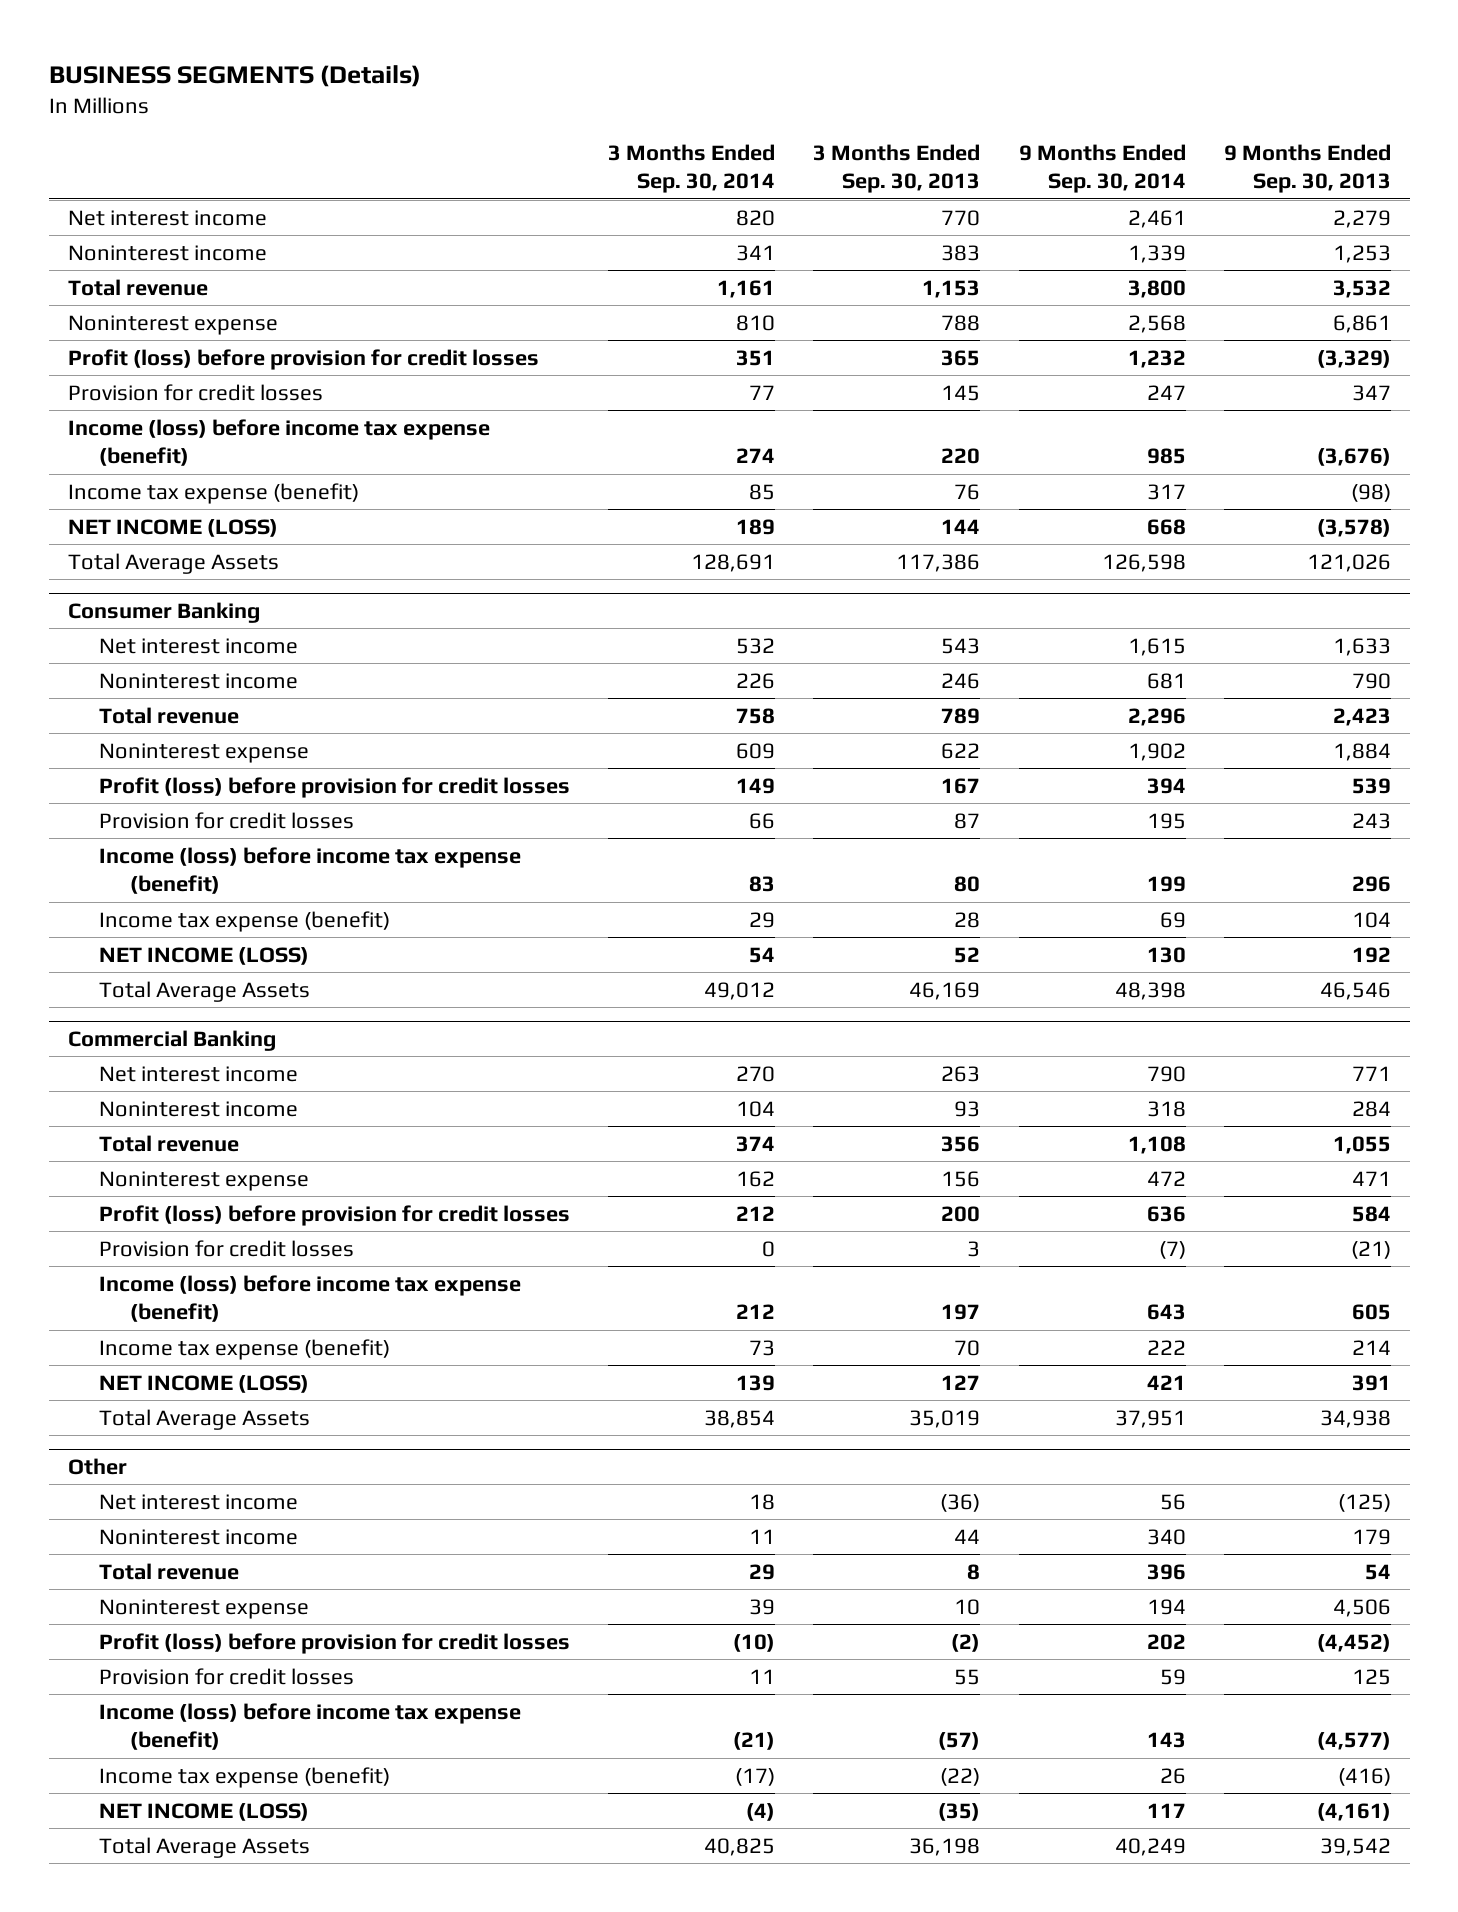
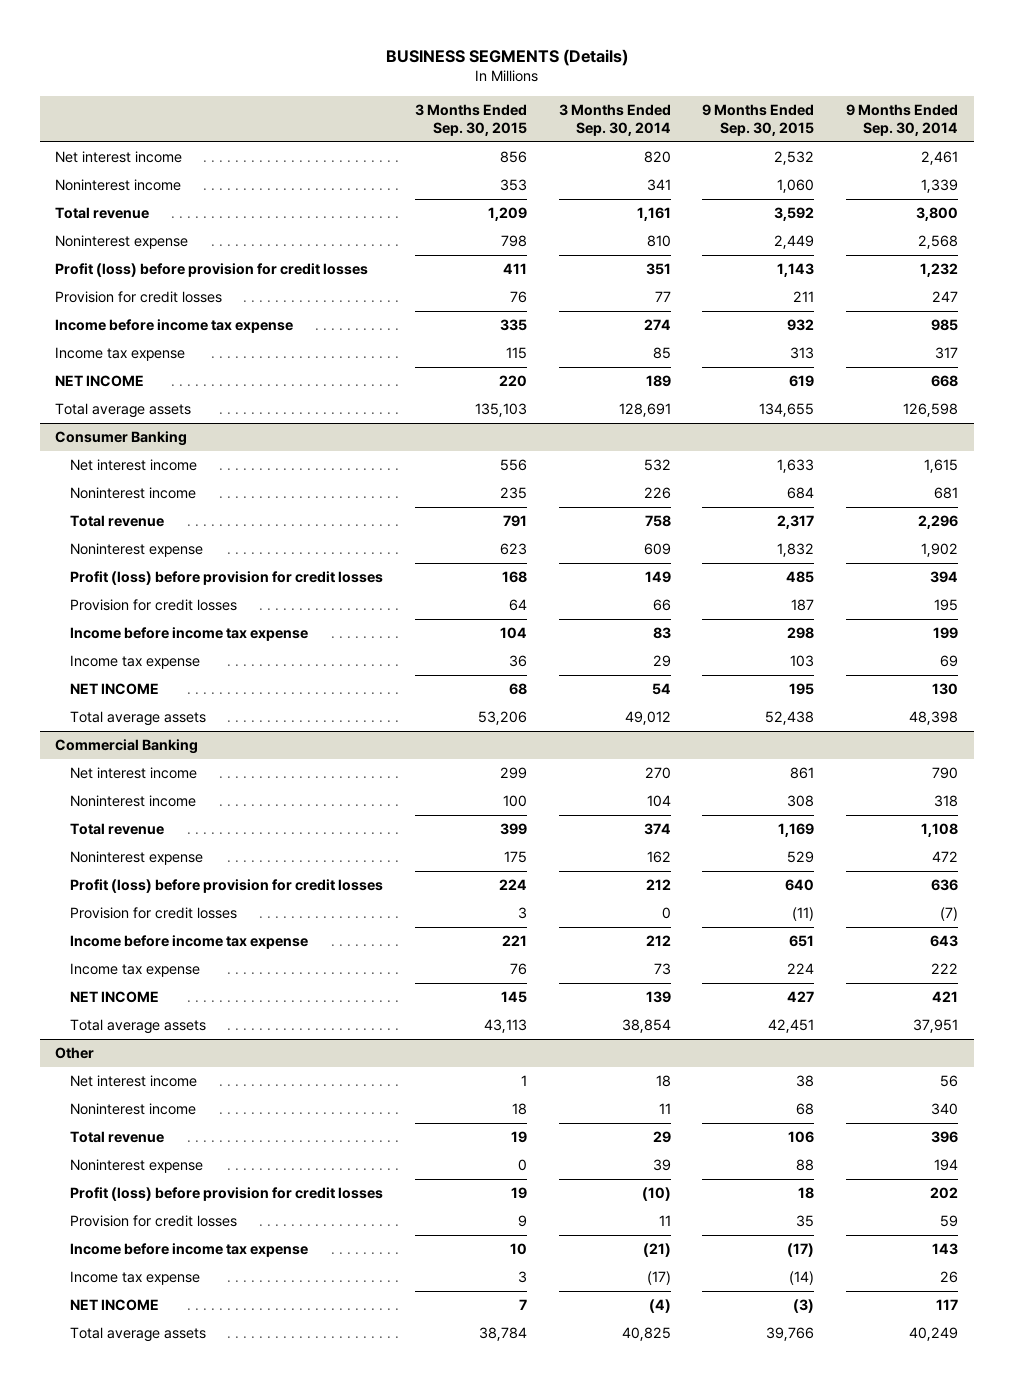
[813,143,981,194] 3 Months Ended Sep. 30, 2013 -> none
[1223,143,1391,194] 9 Months Ended Sep. 30, 2013 -> none
none -> [415,103,528,137] 3 Months Ended Sep. 30, 2015
none -> [702,103,815,137] 9 Months Ended Sep. 30, 2015
[67,418,490,467] Income (loss) before income tax expense (benefit) -> [55,318,294,333] Income before income tax expense
[67,482,359,504] Income tax expense (benefit) -> [55,346,186,361] Income tax expense
[67,518,278,537] NET INCOME (LOSS) -> [55,374,145,387] NET INCOME
[67,552,279,574] Total Average Assets -> [55,402,192,418] Total average assets
[98,846,521,895] Income (loss) before income tax expense (benefit) -> [70,626,309,641] Income before income tax expense
[98,910,390,932] Income tax expense (benefit) -> [70,654,201,669] Income tax expense
[98,946,309,965] NET INCOME (LOSS) -> [70,682,160,695] NET INCOME
[98,980,310,1002] Total Average Assets -> [70,710,207,726] Total average assets
[98,1274,521,1323] Income (loss) before income tax expense (benefit) -> [70,934,309,949] Income before income tax expense
[98,1338,390,1360] Income tax expense (benefit) -> [70,962,201,977] Income tax expense
[98,1374,309,1393] NET INCOME (LOSS) -> [70,990,160,1003] NET INCOME
[98,1408,310,1430] Total Average Assets -> [70,1018,207,1034] Total average assets
[98,1702,521,1751] Income (loss) before income tax expense (benefit) -> [70,1242,309,1257] Income before income tax expense
[98,1766,390,1788] Income tax expense (benefit) -> [70,1270,201,1285] Income tax expense
[98,1802,309,1821] NET INCOME (LOSS) -> [70,1298,160,1311] NET INCOME
[98,1836,310,1858] Total Average Assets -> [70,1326,207,1342] Total average assets

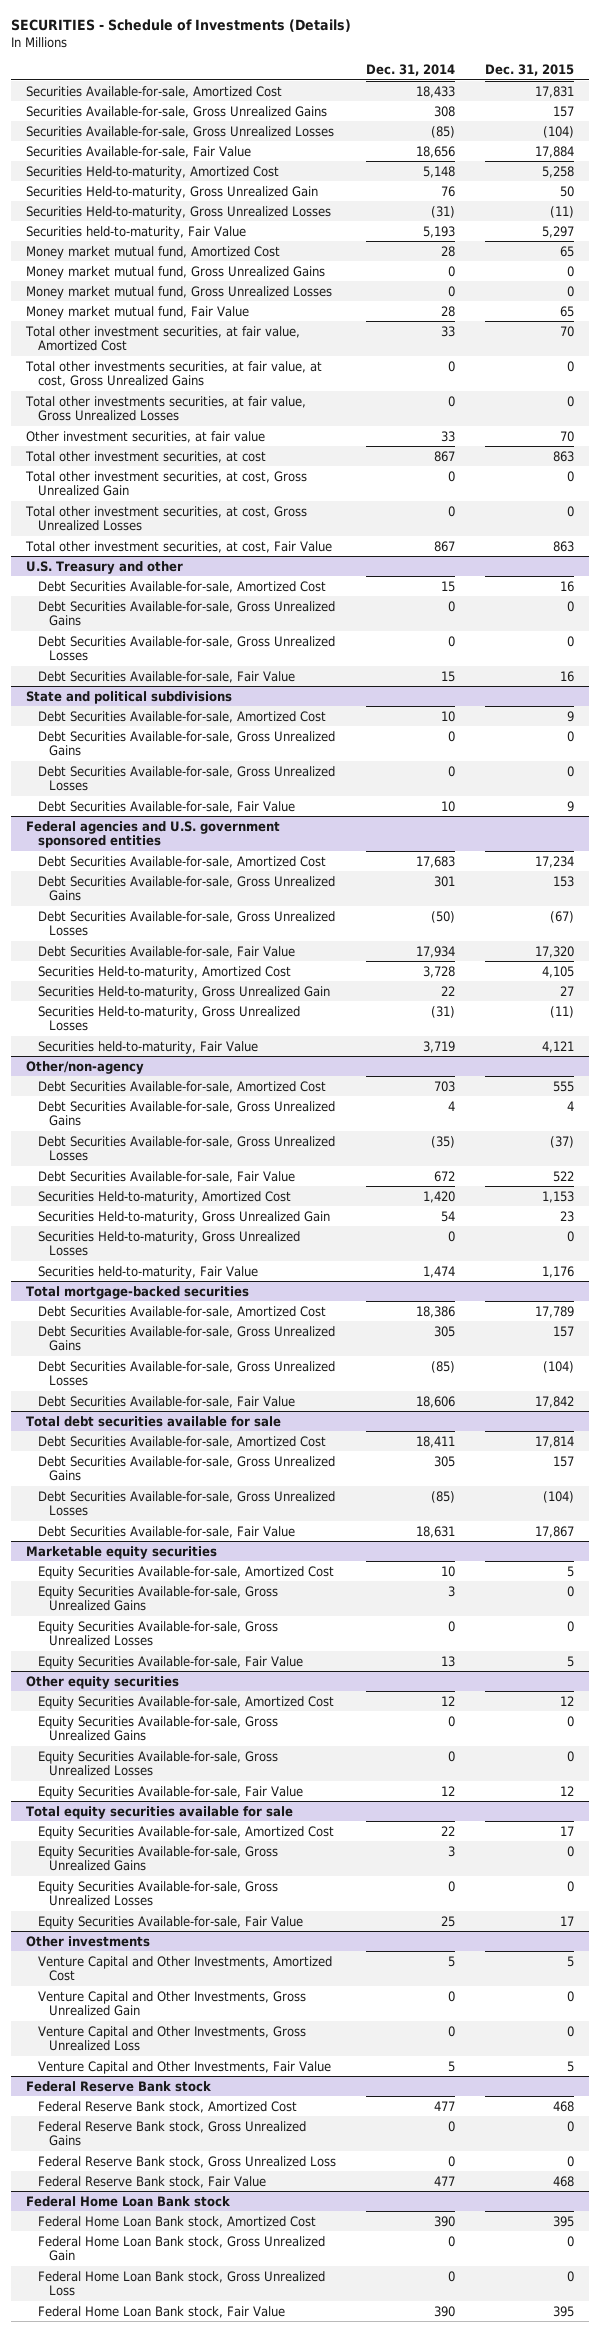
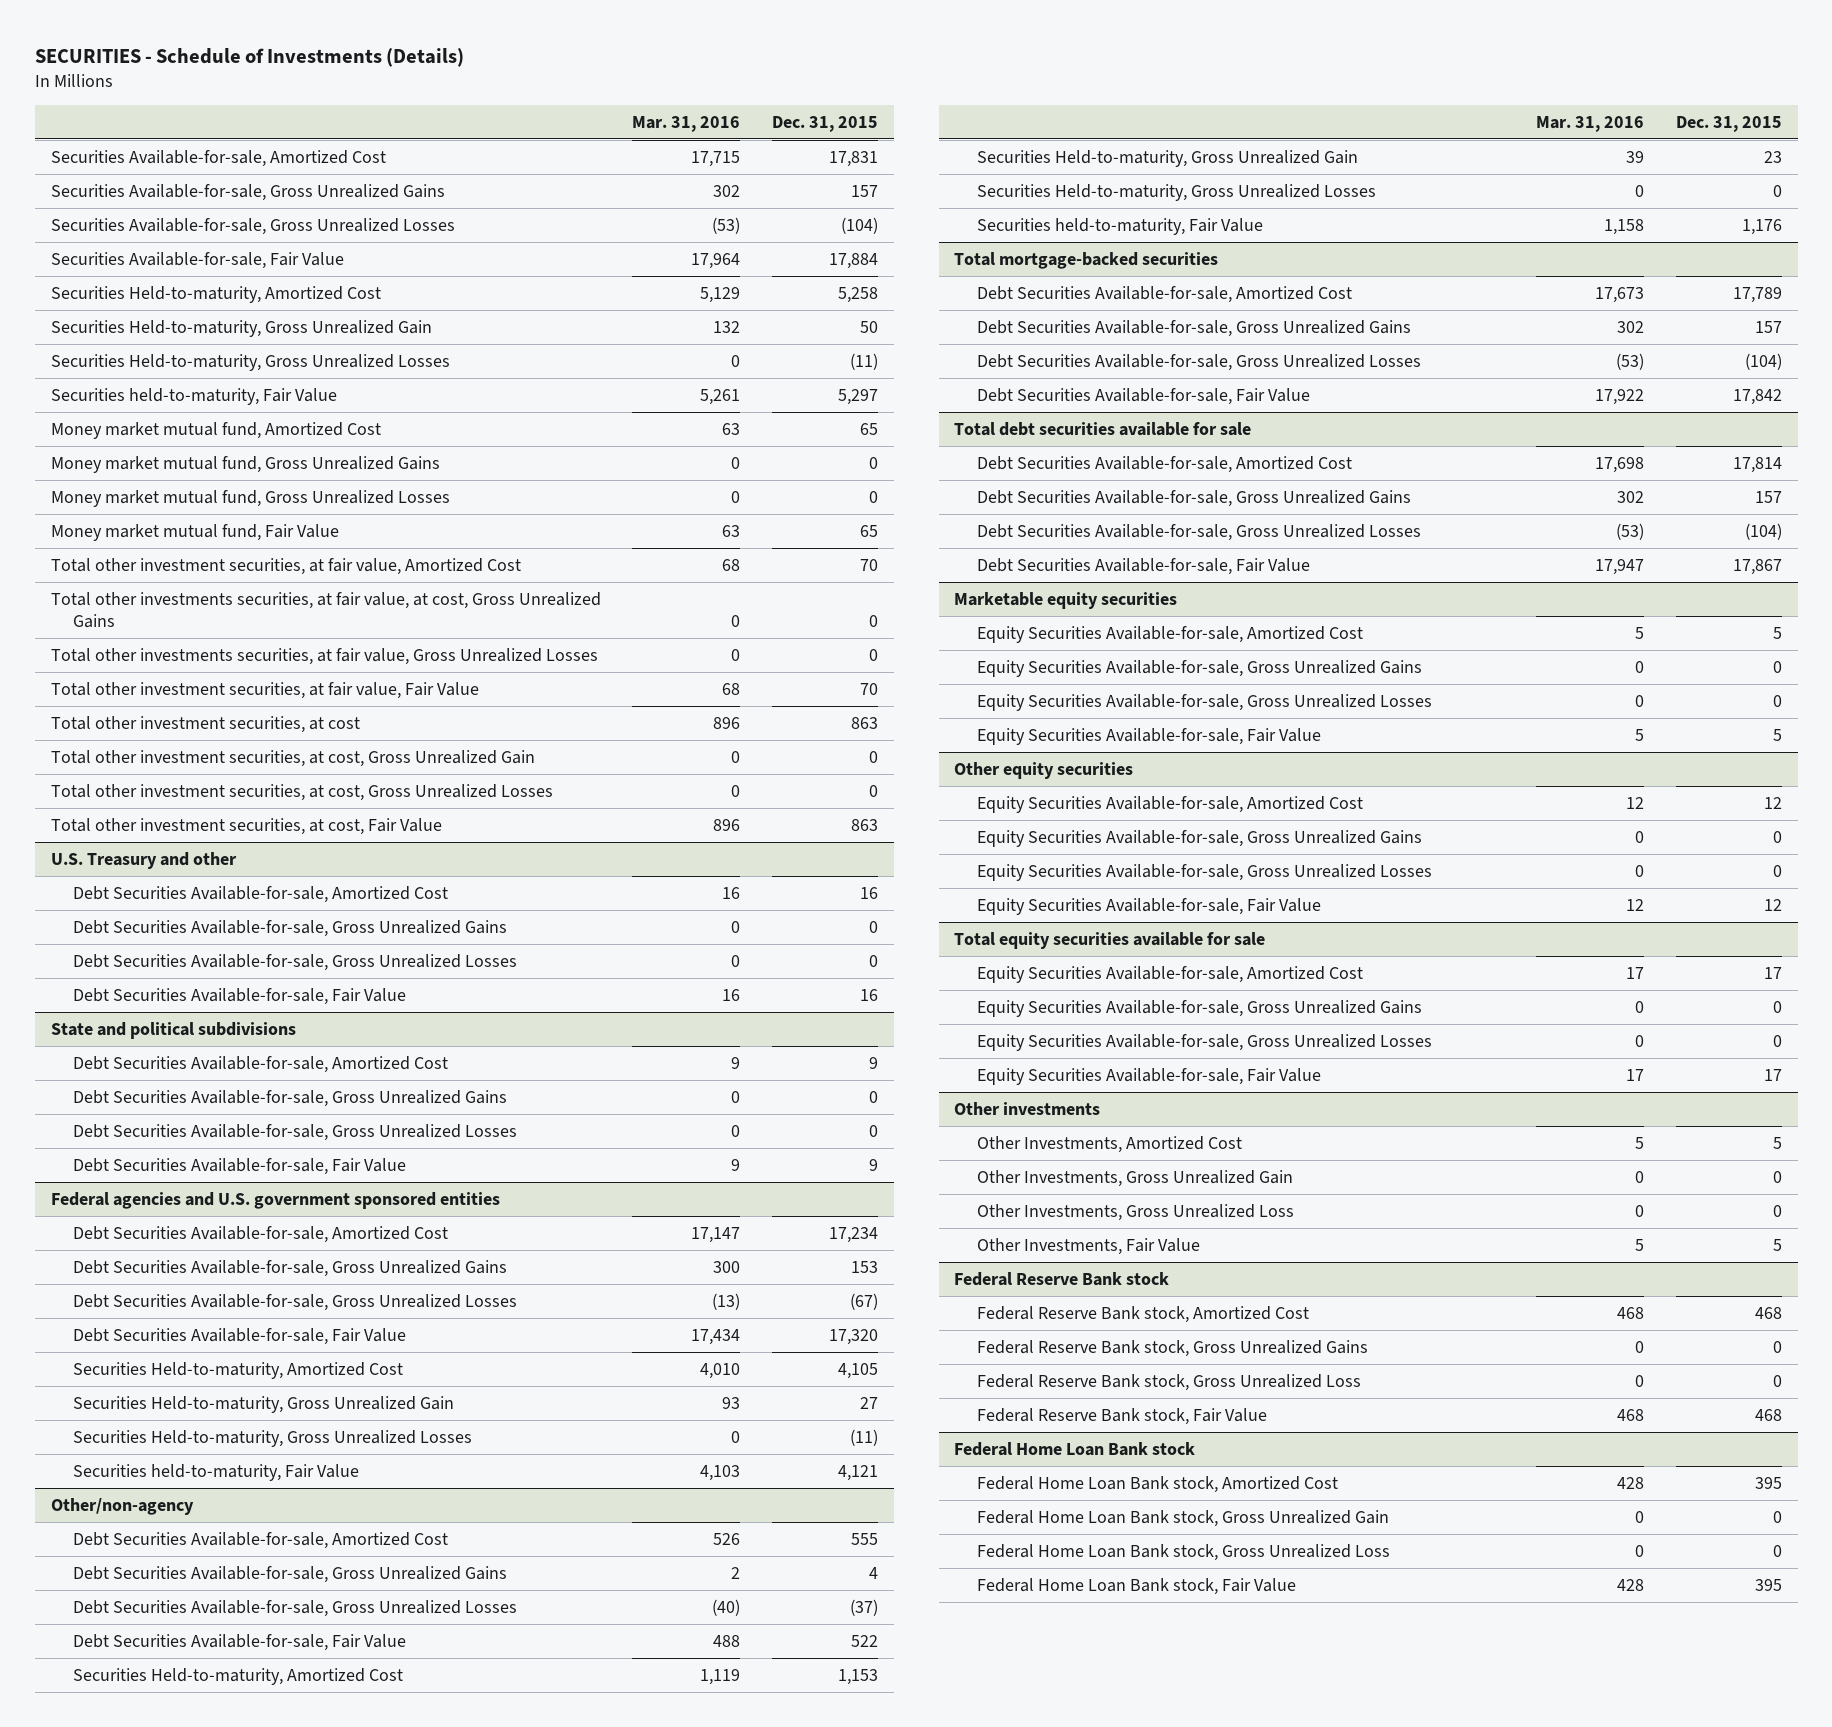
[366,64,456,77] Dec. 31, 2014 -> none
none -> [632,115,741,132] Mar. 31, 2016
[26,430,266,443] Other investment securities, at fair value -> [50,681,479,699] Total other investment securities, at fair value, Fair Value
[37,1955,332,1982] Venture Capital and Other Investments, Amortized Cost -> [977,1135,1243,1153] Other Investments, Amortized Cost
[37,1990,306,2017] Venture Capital and Other Investments, Gross Unrealized Gain -> [977,1169,1294,1187] Other Investments, Gross Unrealized Gain
[37,2025,306,2052] Venture Capital and Other Investments, Gross Unrealized Loss -> [977,1203,1295,1221] Other Investments, Gross Unrealized Loss
[37,2060,331,2074] Venture Capital and Other Investments, Fair Value -> [977,1237,1201,1255] Other Investments, Fair Value

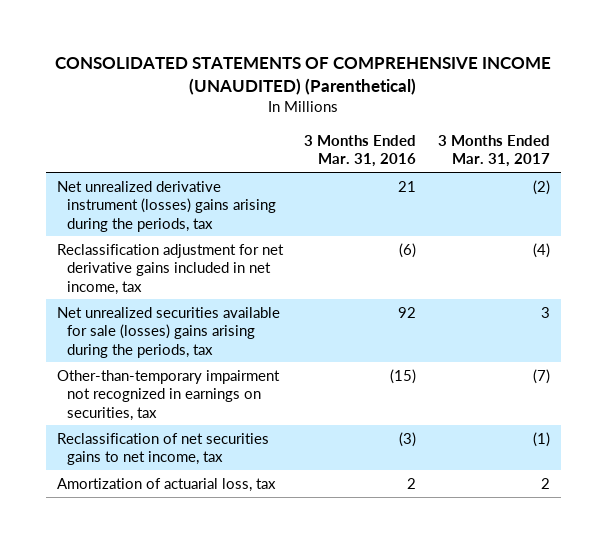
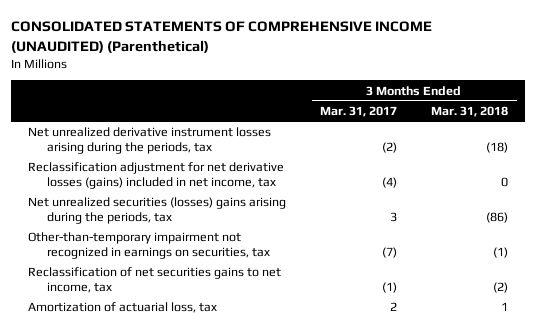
[304,135,417,168] 3 Months Ended Mar. 31, 2016 -> none
none -> [431,106,509,118] Mar. 31, 2018
[56,180,277,232] Net unrealized derivative instrument (losses) gains arising during the periods, tax -> [28,127,272,154] Net unrealized derivative instrument losses arising during the periods, tax
[56,243,284,295] Reclassification adjustment for net derivative gains included in net income, tax -> [28,162,285,189] Reclassification adjustment for net derivative losses (gains) included in net income, tax
[56,306,280,358] Net unrealized securities available for sale (losses) gains arising during the periods, tax -> [28,197,287,224] Net unrealized securities (losses) gains arising during the periods, tax

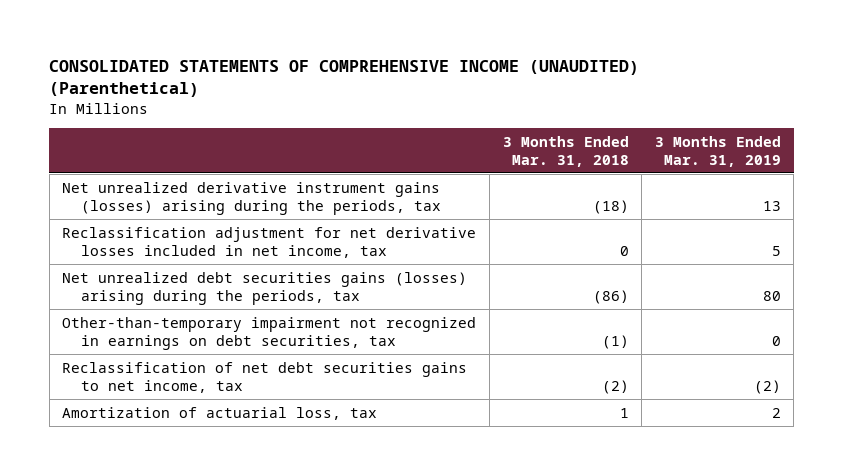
[320,106,398,118] Mar. 31, 2017 -> none
none -> [654,135,781,167] 3 Months Ended Mar. 31, 2019
[28,127,272,154] Net unrealized derivative instrument losses arising during the periods, tax -> [62,181,441,215] Net unrealized derivative instrument gains (losses) arising during the periods, tax
[28,162,285,189] Reclassification adjustment for net derivative losses (gains) included in net income, tax -> [62,226,477,258] Reclassification adjustment for net derivative losses included in net income, tax
[28,197,287,224] Net unrealized securities (losses) gains arising during the periods, tax -> [62,271,468,305] Net unrealized debt securities gains (losses) arising during the periods, tax
[28,232,271,259] Other-than-temporary impairment not recognized in earnings on securities, tax -> [62,316,477,350] Other-than-temporary impairment not recognized in earnings on debt securities, tax
[28,267,282,293] Reclassification of net securities gains to net income, tax -> [62,361,468,393] Reclassification of net debt securities gains to net income, tax

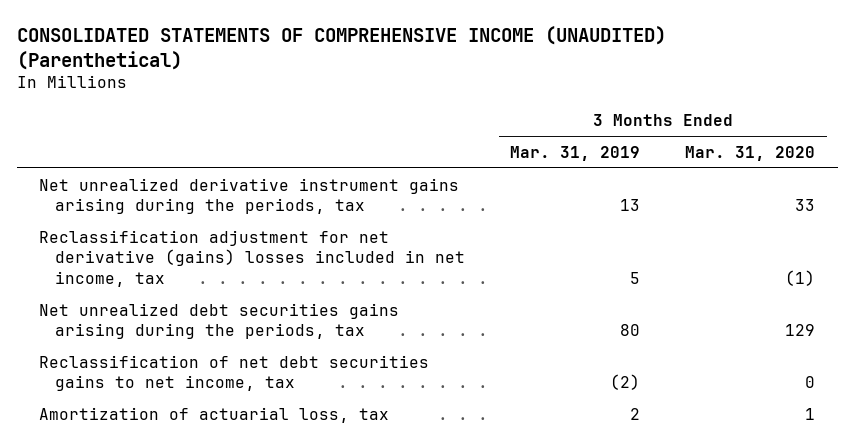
[502,135,629,167] 3 Months Ended Mar. 31, 2018 -> none
none -> [685,145,816,161] Mar. 31, 2020
[62,316,477,350] Other-than-temporary impairment not recognized in earnings on debt securities, tax -> none
[62,181,441,215] Net unrealized derivative instrument gains (losses) arising during the periods, tax -> [39,177,460,215] Net unrealized derivative instrument gains arising during the periods, tax
[62,226,477,258] Reclassification adjustment for net derivative losses included in net income, tax -> [39,229,466,287] Reclassification adjustment for net derivative (gains) losses included in net income, tax
[62,271,468,305] Net unrealized debt securities gains (losses) arising during the periods, tax -> [39,302,400,340] Net unrealized debt securities gains arising during the periods, tax

